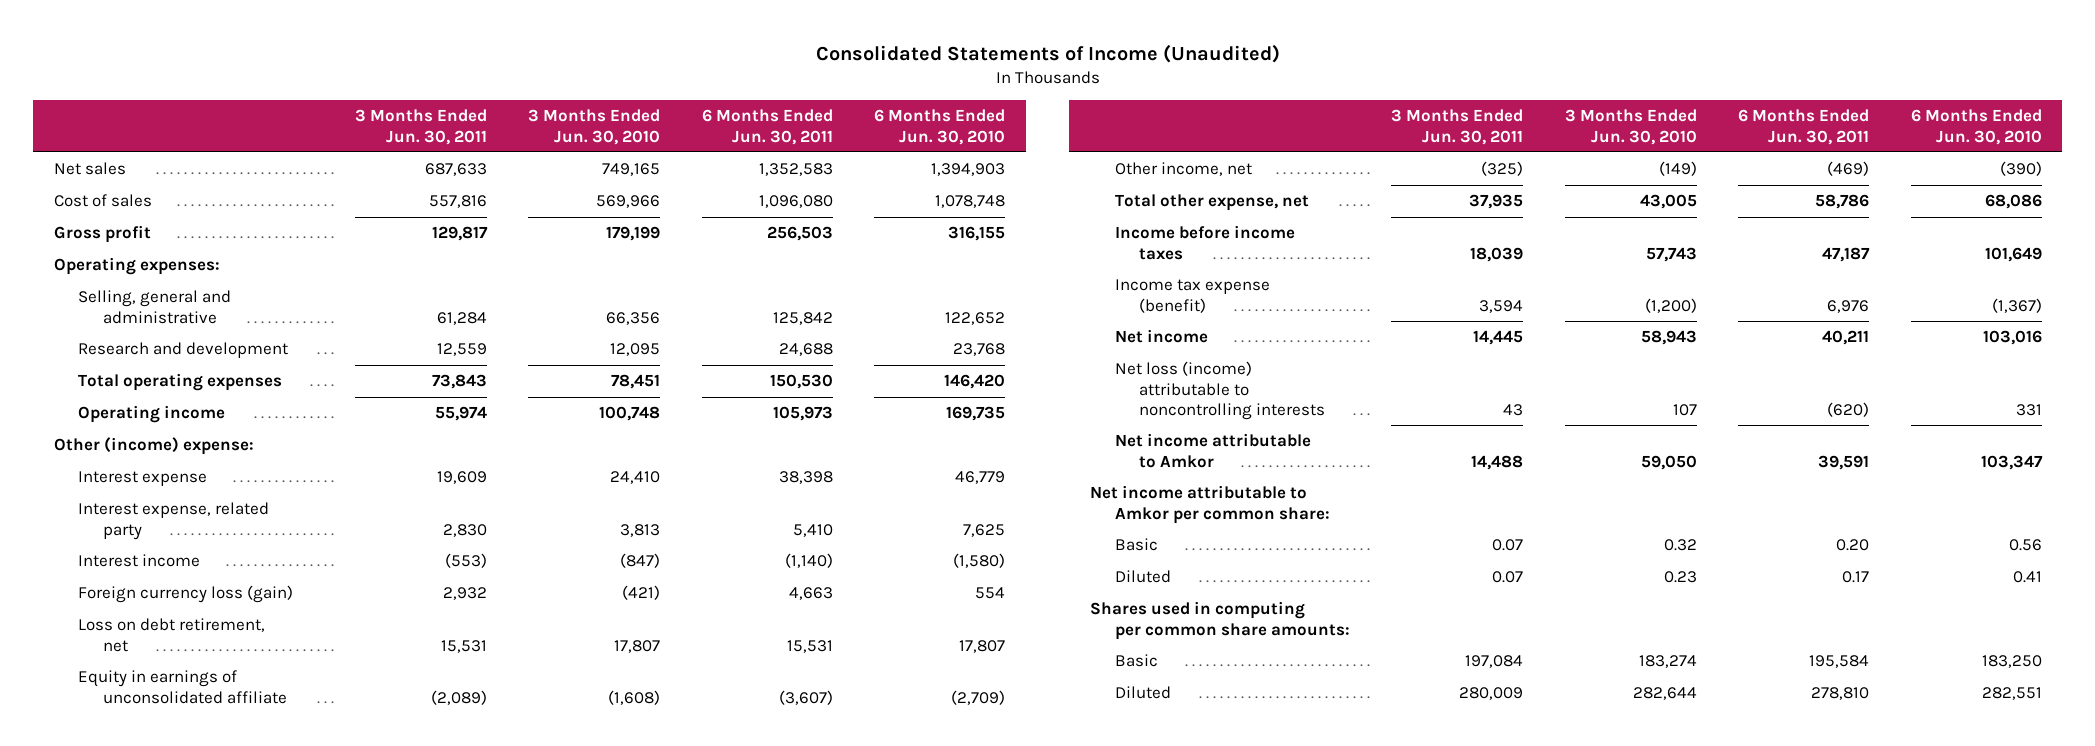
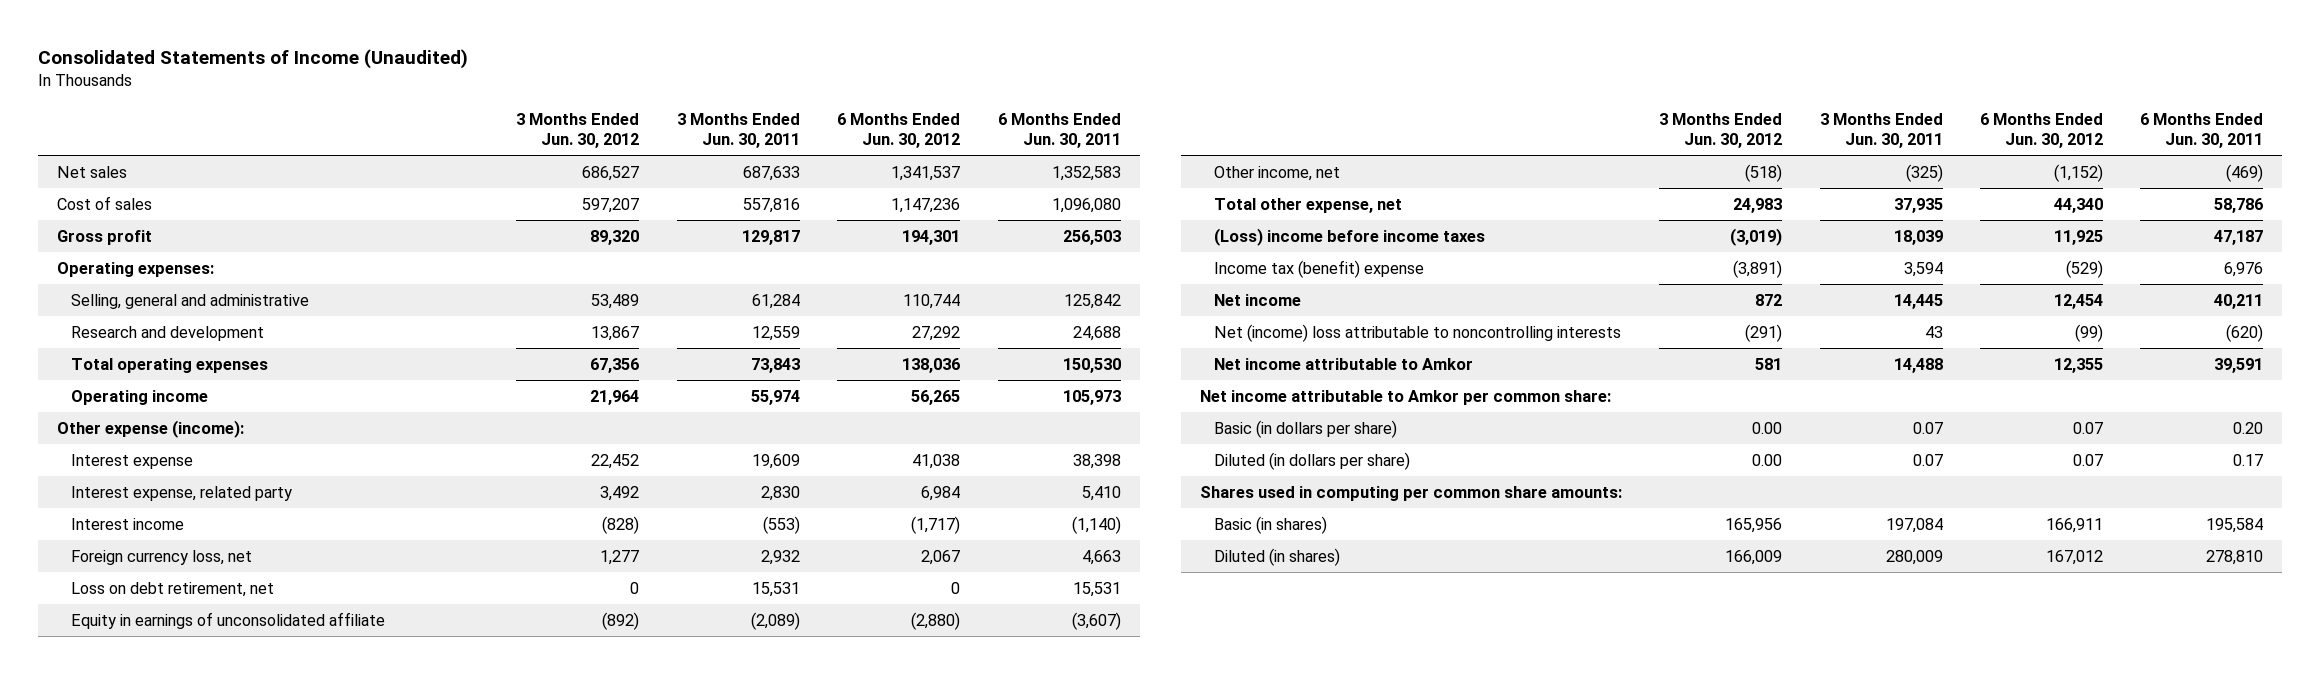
[528,109,661,145] 3 Months Ended Jun. 30, 2010 -> none
[874,109,1006,145] 6 Months Ended Jun. 30, 2010 -> none
none -> [516,113,640,149] 3 Months Ended Jun. 30, 2012
none -> [837,113,961,149] 6 Months Ended Jun. 30, 2012
[53,437,254,456] Other (income) expense: -> [57,420,245,439] Other expense (income):
[78,585,294,604] Foreign currency loss (gain) -> [71,550,253,566] Foreign currency loss, net
[1114,225,1295,260] Income before income taxes -> [1214,228,1486,247] (Loss) income before income taxes
[1114,279,1270,313] Income tax expense (benefit) -> [1214,260,1425,279] Income tax (benefit) expense
[1114,361,1326,421] Net loss (income) attributable to noncontrolling interests -> [1214,324,1622,343] Net (income) loss attributable to noncontrolling interests
[1114,538,1158,552] Basic -> [1214,420,1398,439] Basic (in dollars per share)
[1114,570,1171,584] Diluted -> [1214,452,1411,471] Diluted (in dollars per share)
[1114,654,1158,668] Basic -> [1214,516,1328,535] Basic (in shares)
[1114,686,1171,700] Diluted -> [1214,548,1341,567] Diluted (in shares)

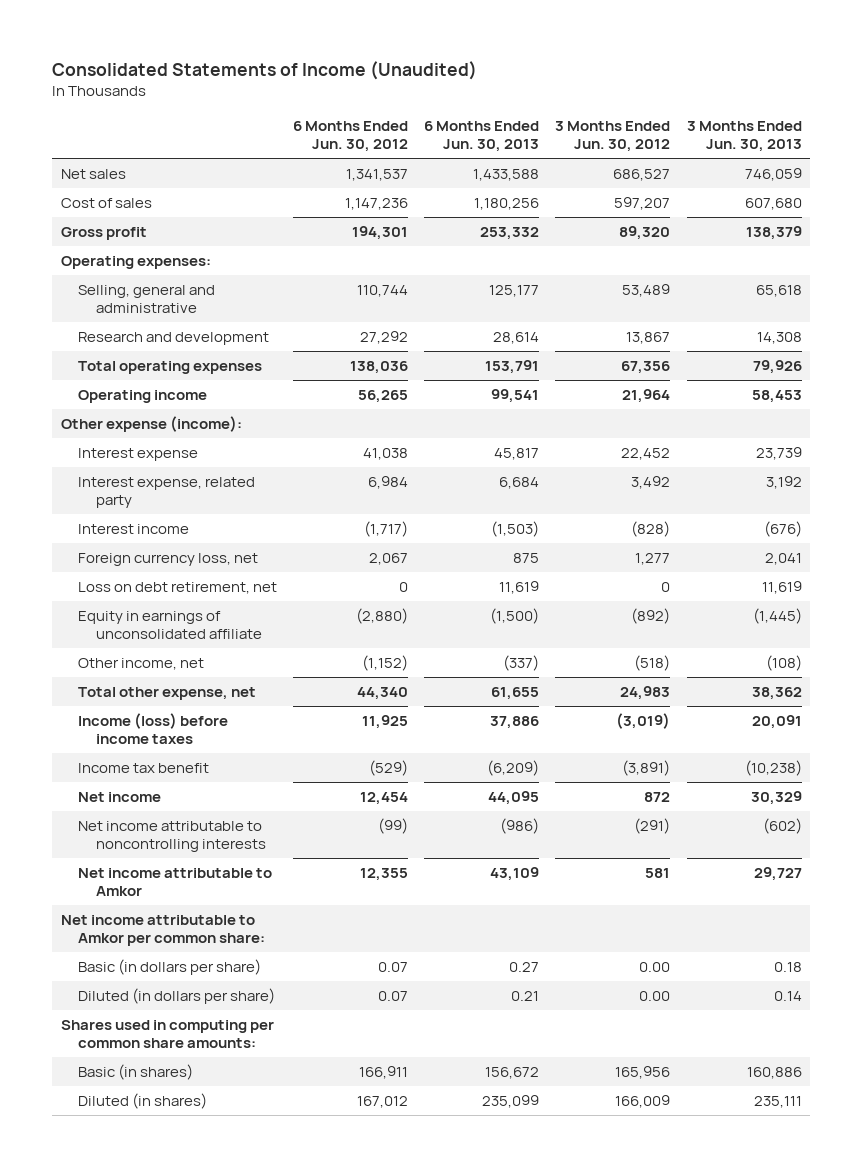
[676,113,800,149] 3 Months Ended Jun. 30, 2011 -> none
[997,113,1121,149] 6 Months Ended Jun. 30, 2011 -> none
none -> [424,121,540,153] 6 Months Ended Jun. 30, 2013
none -> [686,121,802,153] 3 Months Ended Jun. 30, 2013
[1214,228,1486,247] (Loss) income before income taxes -> [78,713,229,744] Income (loss) before income taxes
[1214,260,1425,279] Income tax (benefit) expense -> [78,763,210,774] Income tax benefit
[1214,324,1622,343] Net (income) loss attributable to noncontrolling interests -> [78,821,266,852] Net income attributable to noncontrolling interests

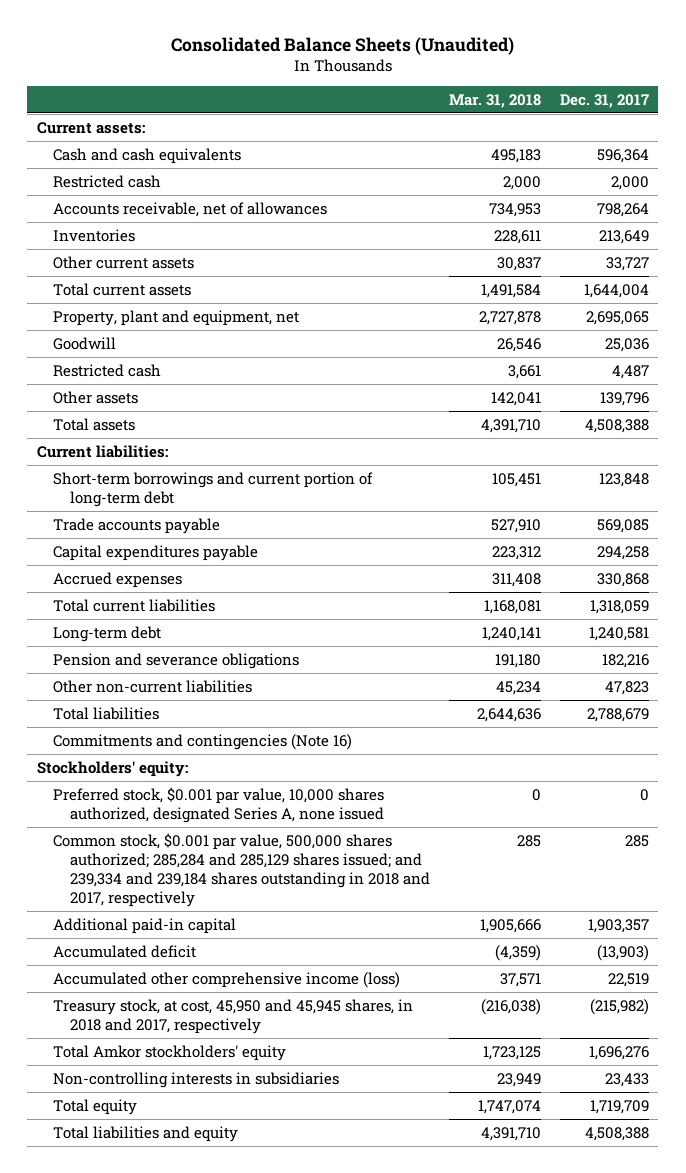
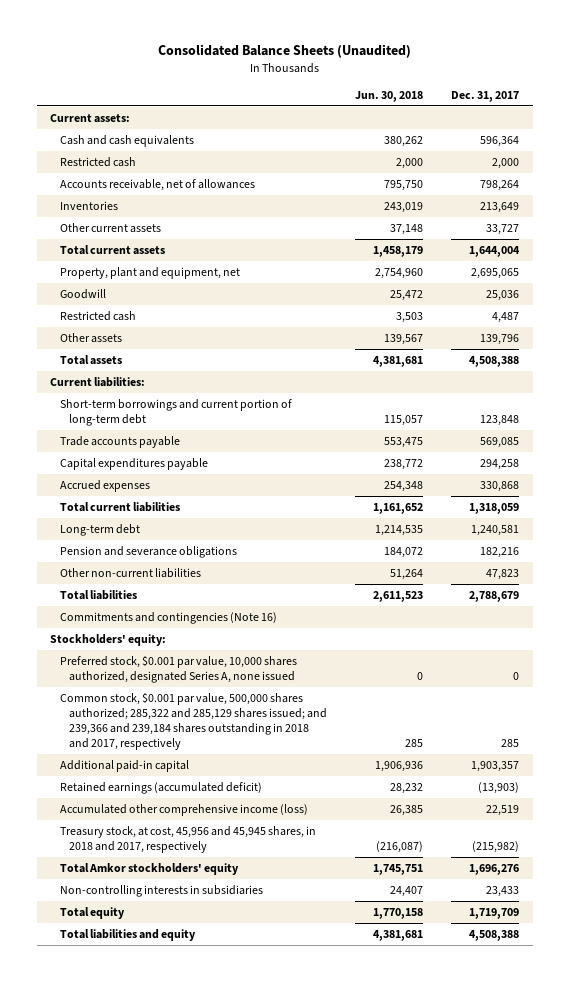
[448,93,541,108] Mar. 31, 2018 -> none
none -> [354,90,423,102] Jun. 30, 2018
[53,832,430,908] Common stock, $0.001 par value, 500,000 shares authorized; 285,284 and 285,129 shares issued; and 239,334 and 239,184 shares outstanding in 2018 and 2017, respectively -> [59,692,327,751] Common stock, $0.001 par value, 500,000 shares authorized; 285,322 and 285,129 shares issued; and 239,366 and 239,184 shares outstanding in 2018 and 2017, respectively
[53,944,197,958] Accumulated deficit -> [59,781,262,794] Retained earnings (accumulated deficit)
[53,998,414,1034] Treasury stock, at cost, 45,950 and 45,945 shares, in 2018 and 2017, respectively -> [59,825,316,853] Treasury stock, at cost, 45,956 and 45,945 shares, in 2018 and 2017, respectively

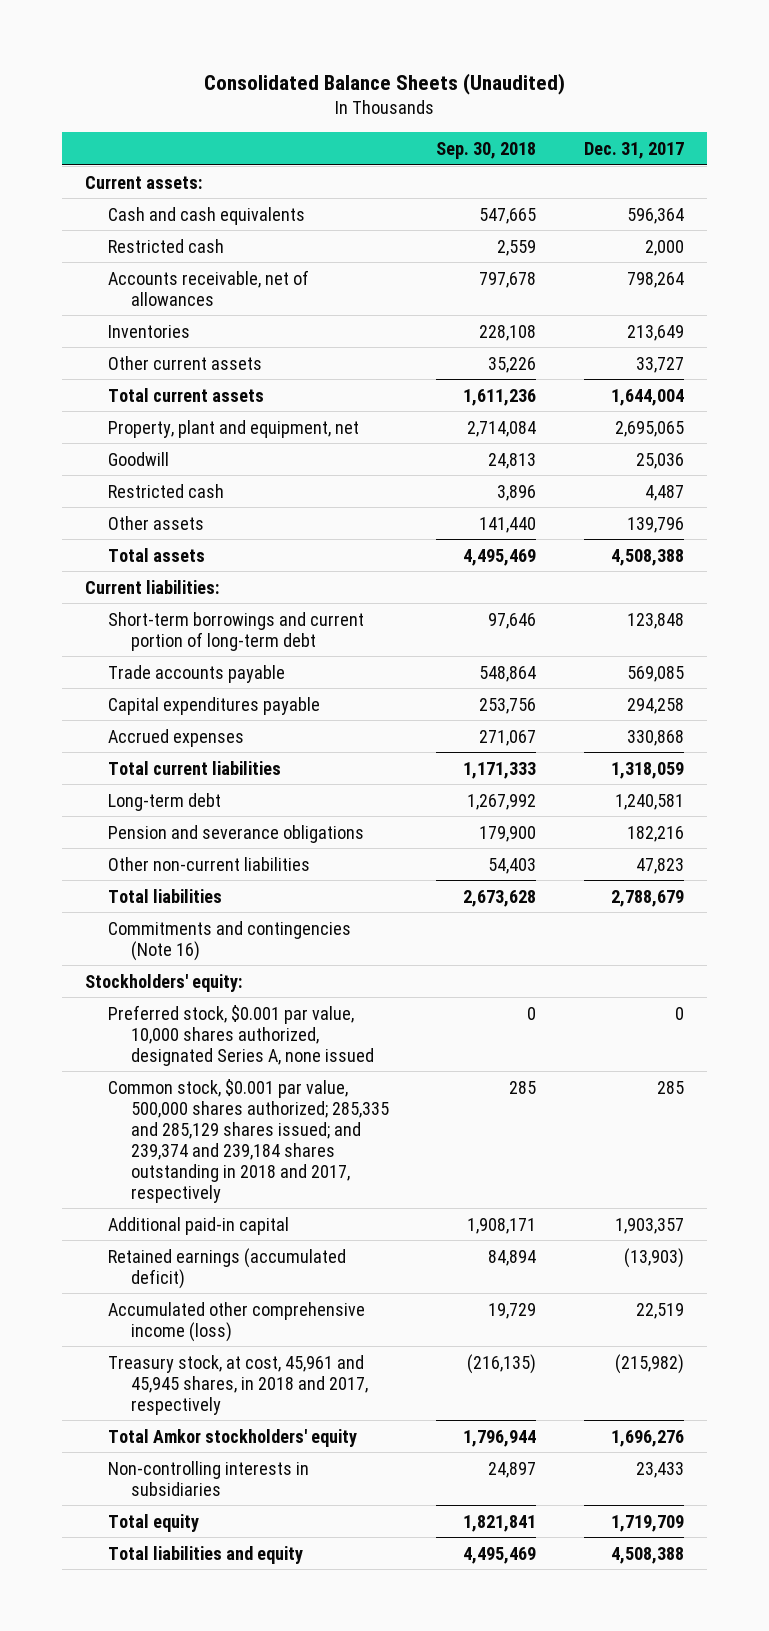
[354,90,423,102] Jun. 30, 2018 -> none
none -> [436,141,537,159] Sep. 30, 2018
[59,692,327,751] Common stock, $0.001 par value, 500,000 shares authorized; 285,322 and 285,129 shares issued; and 239,366 and 239,184 shares outstanding in 2018 and 2017, respectively -> [108,1078,389,1203] Common stock, $0.001 par value, 500,000 shares authorized; 285,335 and 285,129 shares issued; and 239,374 and 239,184 shares outstanding in 2018 and 2017, respectively
[59,825,316,853] Treasury stock, at cost, 45,956 and 45,945 shares, in 2018 and 2017, respectively -> [108,1354,368,1415] Treasury stock, at cost, 45,961 and 45,945 shares, in 2018 and 2017, respectively

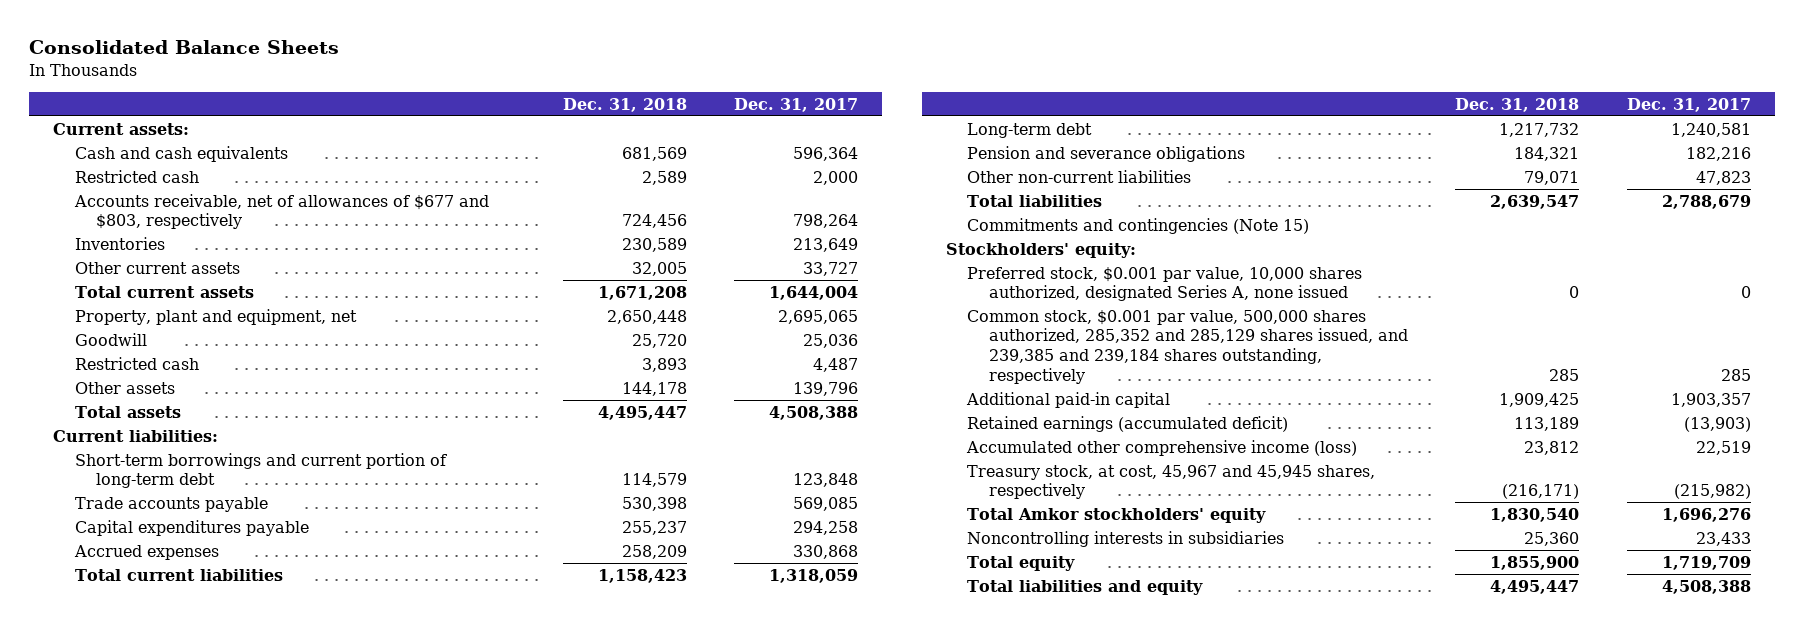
[203,72,565,95] Consolidated Balance Sheets (Unaudited) -> [29,40,340,55] Consolidated Balance Sheets
[436,141,537,159] Sep. 30, 2018 -> none
none -> [562,97,687,112] Dec. 31, 2018
[108,269,310,306] Accounts receivable, net of allowances -> [73,193,489,230] Accounts receivable, net of allowances of $677 and $803, respectively
[108,920,352,961] Commitments and contingencies (Note 16) -> [967,217,1310,234] Commitments and contingencies (Note 15)
[108,1078,389,1203] Common stock, $0.001 par value, 500,000 shares authorized; 285,335 and 285,129 shares issued; and 239,374 and 239,184 shares outstanding in 2018 and 2017, respectively -> [967,309,1408,384] Common stock, $0.001 par value, 500,000 shares authorized, 285,352 and 285,129 shares issued, and 239,385 and 239,184 shares outstanding, respectively
[108,1354,368,1415] Treasury stock, at cost, 45,961 and 45,945 shares, in 2018 and 2017, respectively -> [967,464,1376,500] Treasury stock, at cost, 45,967 and 45,945 shares, respectively
[108,1460,310,1496] Non-controlling interests in subsidiaries -> [967,530,1285,547] Noncontrolling interests in subsidiaries

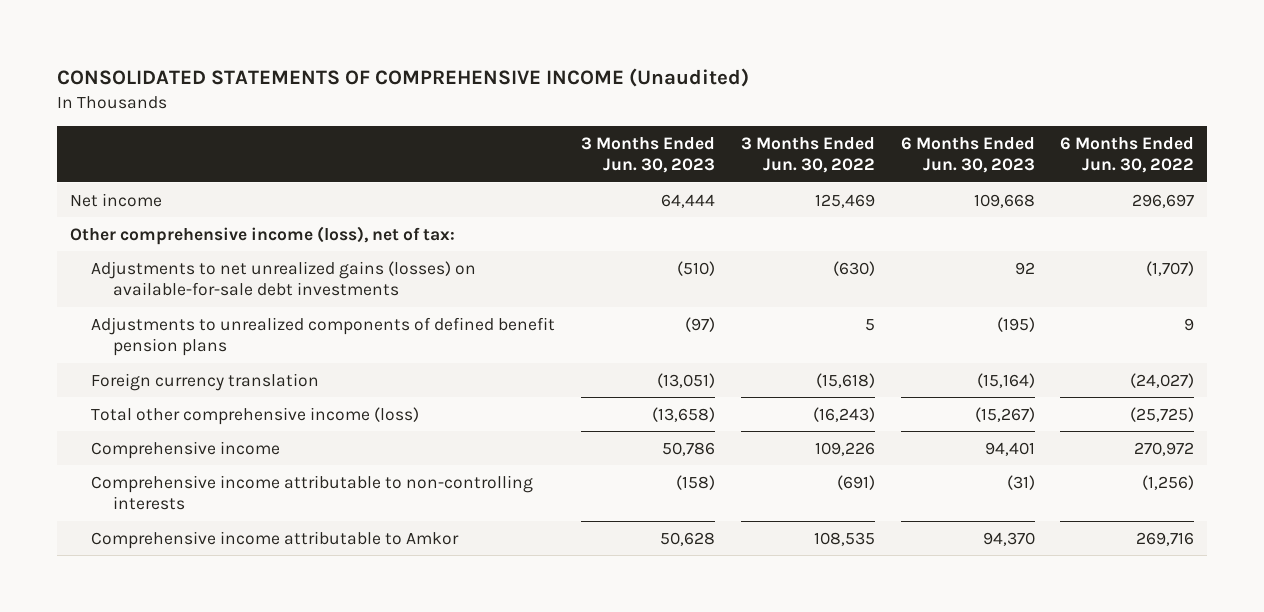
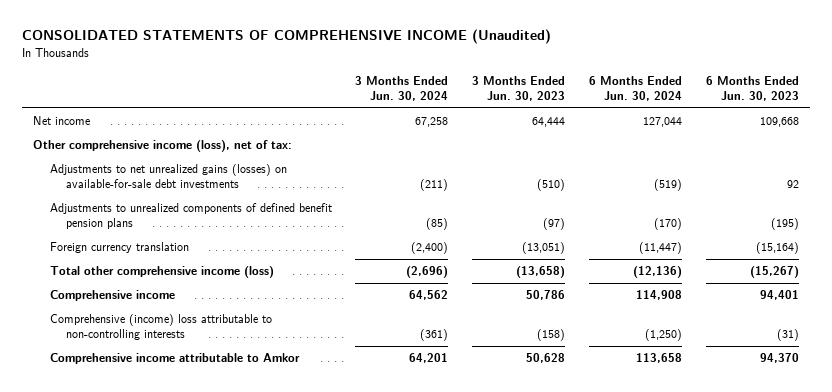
[740,136,875,174] 3 Months Ended Jun. 30, 2022 -> none
[1060,136,1195,174] 6 Months Ended Jun. 30, 2022 -> none
none -> [355,76,449,102] 3 Months Ended Jun. 30, 2024
none -> [588,76,682,102] 6 Months Ended Jun. 30, 2024
[91,474,534,511] Comprehensive income attributable to non-controlling interests -> [49,314,272,341] Comprehensive (income) loss attributable to non-controlling interests

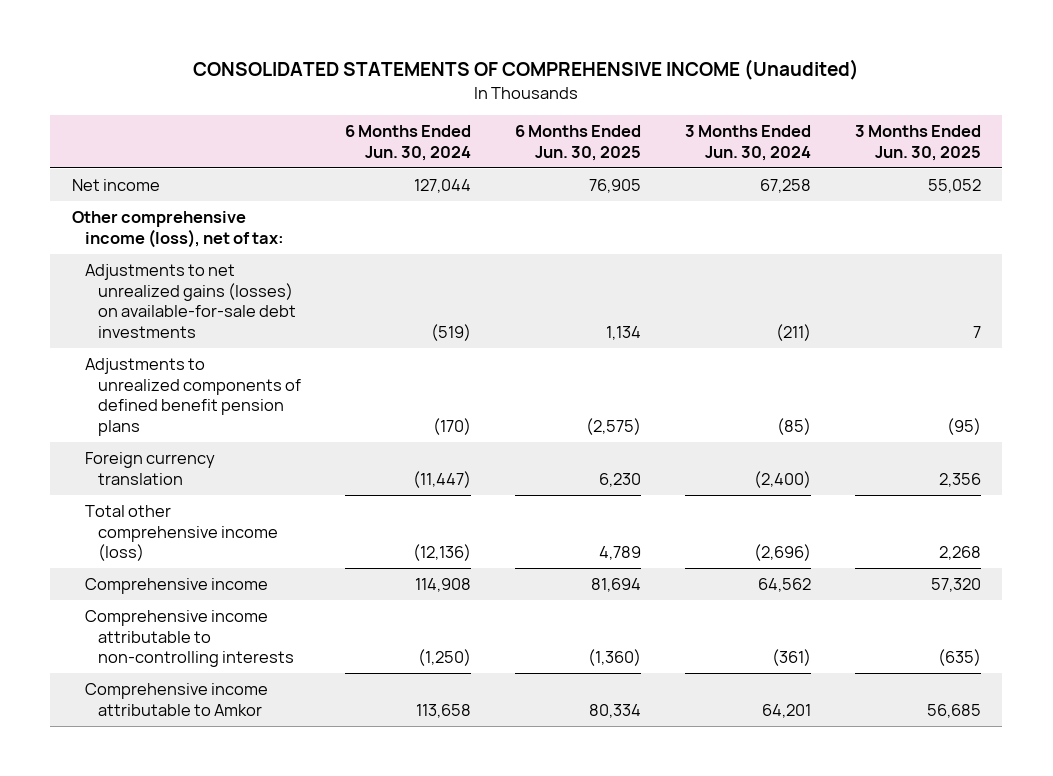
[472,76,566,102] 3 Months Ended Jun. 30, 2023 -> none
[705,76,799,102] 6 Months Ended Jun. 30, 2023 -> none
none -> [514,125,641,162] 6 Months Ended Jun. 30, 2025
none -> [854,125,981,162] 3 Months Ended Jun. 30, 2025
[49,314,272,341] Comprehensive (income) loss attributable to non-controlling interests -> [84,610,294,668] Comprehensive income attributable to non-controlling interests

